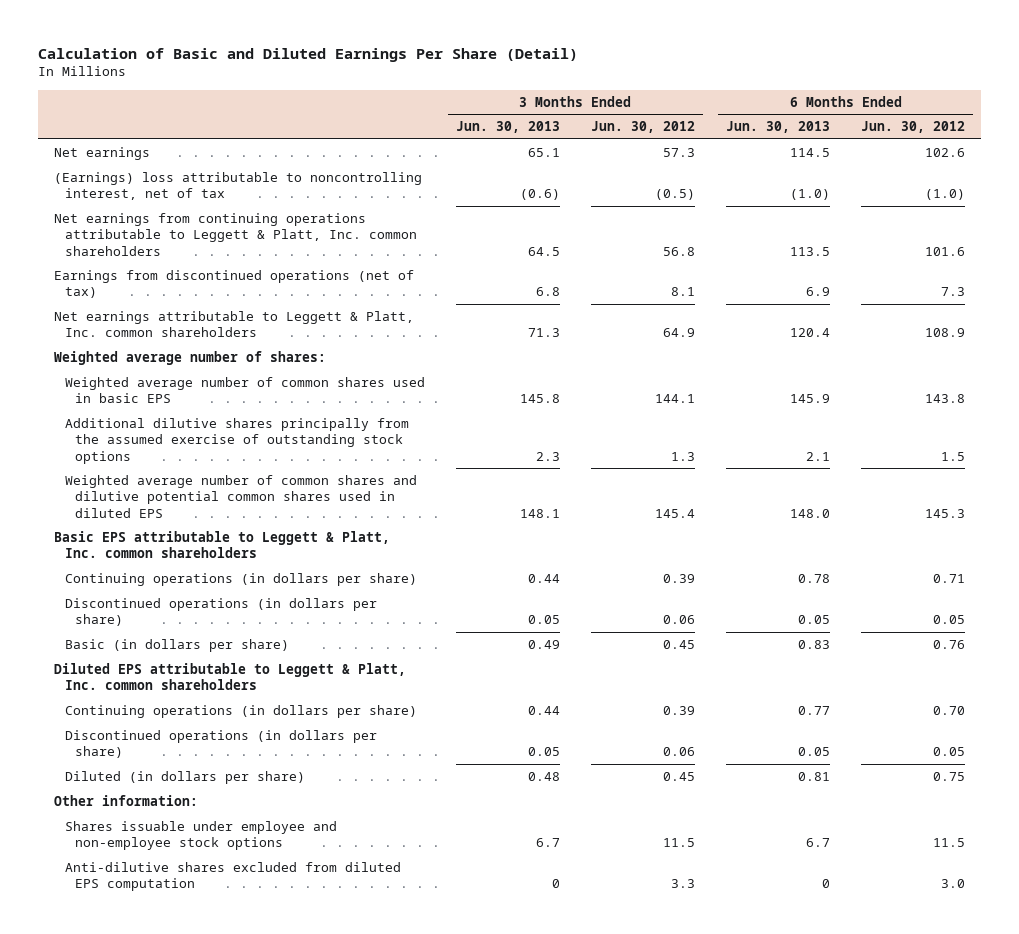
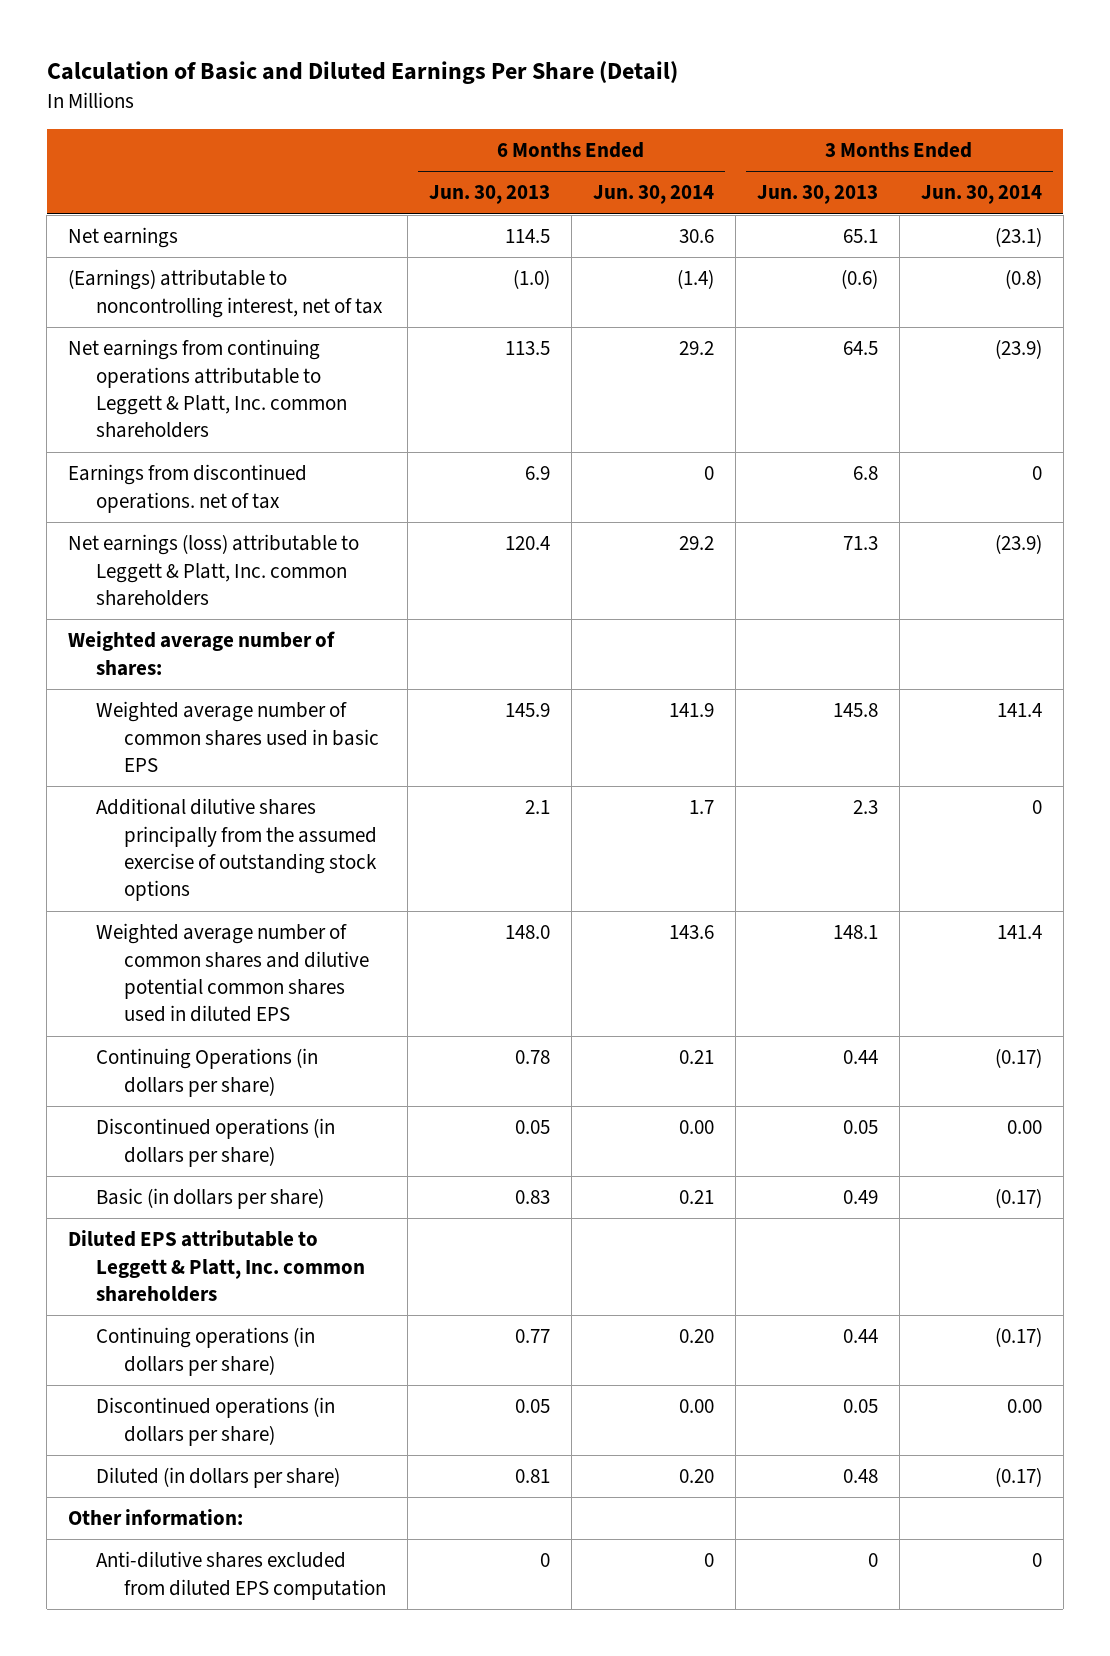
[590,121,695,134] Jun. 30, 2012 -> none
[861,121,966,134] Jun. 30, 2012 -> none
none -> [592,185,714,205] Jun. 30, 2014
none -> [920,185,1042,205] Jun. 30, 2014
[53,172,422,201] (Earnings) loss attributable to noncontrolling interest, net of tax -> [68,269,383,318] (Earnings) attributable to noncontrolling interest, net of tax
[53,270,414,299] Earnings from discontinued operations (net of tax) -> [68,464,308,513] Earnings from discontinued operations. net of tax
[53,311,414,338] Net earnings attributable to Leggett & Platt, Inc. common shareholders -> [68,534,360,606] Net earnings (loss) attributable to Leggett & Platt, Inc. common shareholders
[53,531,390,559] Basic EPS attributable to Leggett & Platt, Inc. common shareholders -> none
[64,573,417,587] Continuing operations (in dollars per share) -> [95,1048,318,1097] Continuing Operations (in dollars per share)
[64,821,337,851] Shares issuable under employee and non-employee stock options -> none

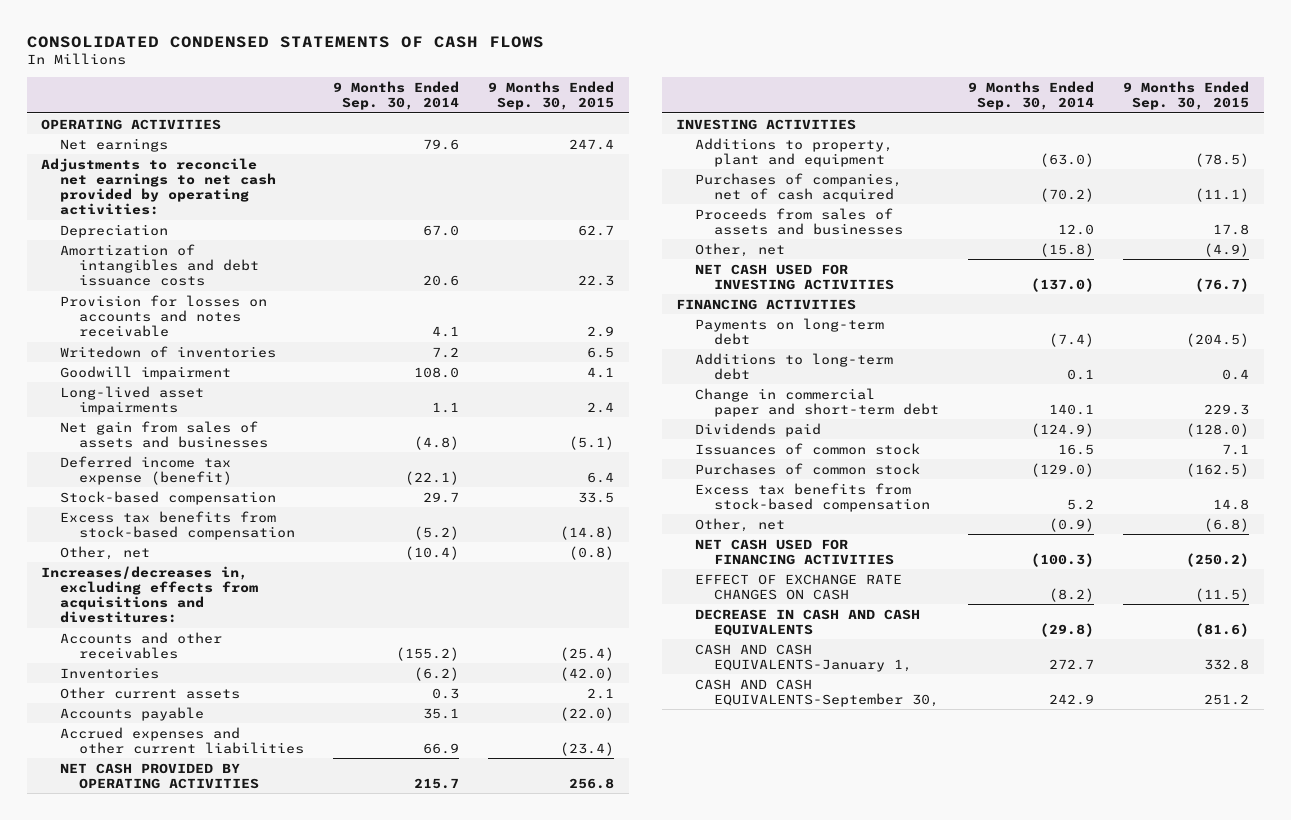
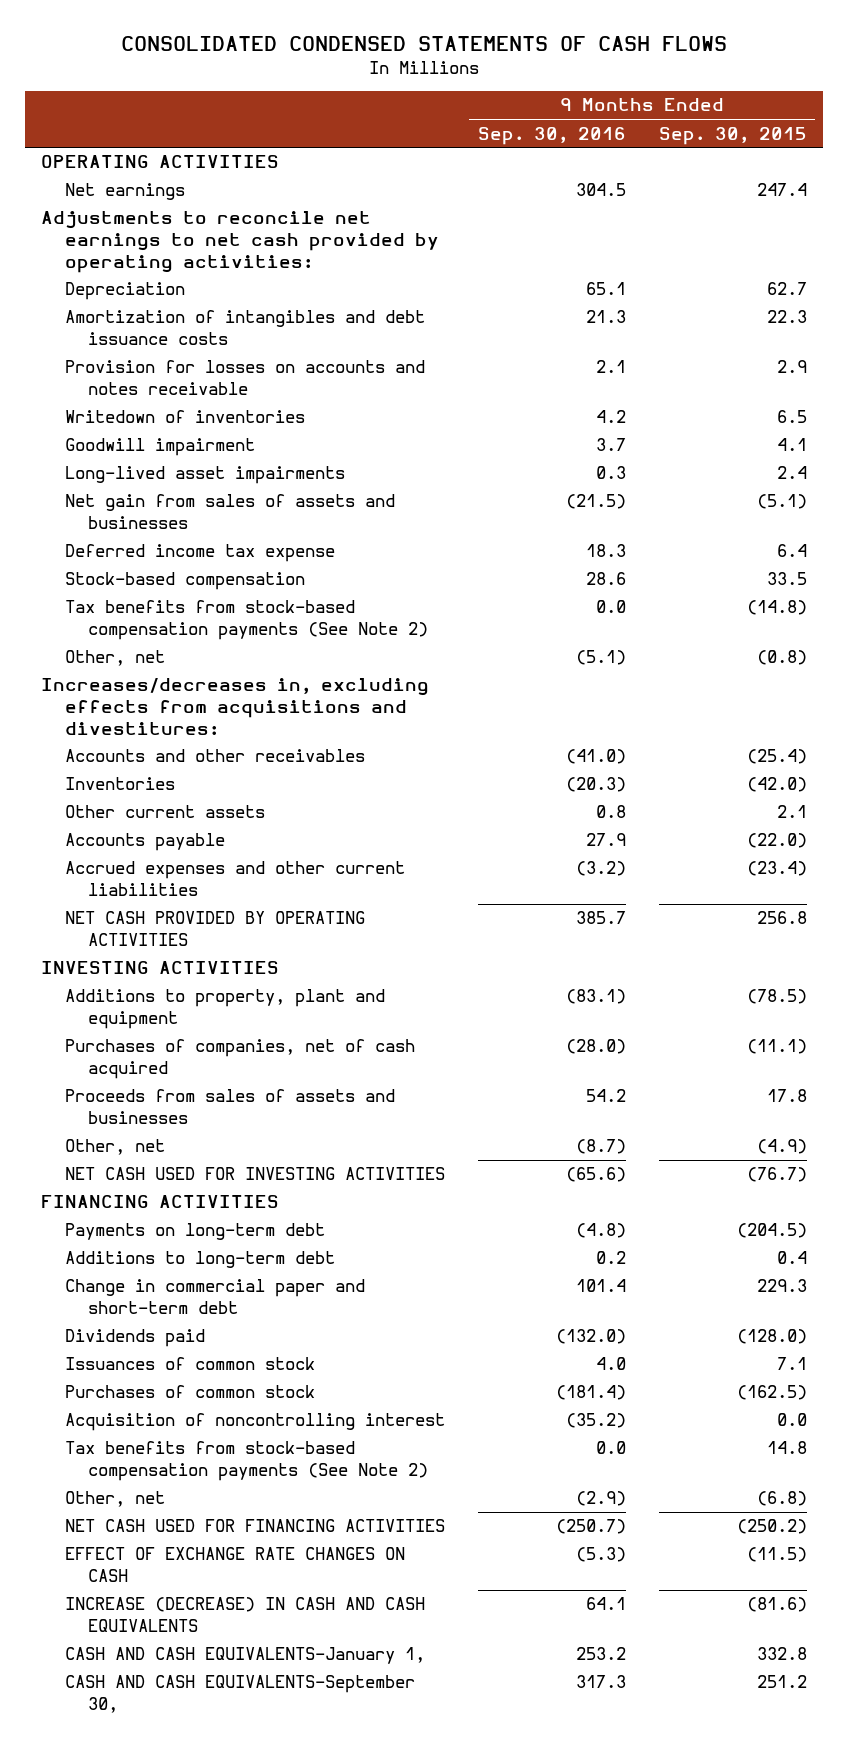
[333,80,460,111] 9 Months Ended Sep. 30, 2014 -> none
none -> [477,126,626,145] Sep. 30, 2016
[60,455,232,485] Deferred income tax expense (benefit) -> [64,544,335,563] Deferred income tax expense
[60,510,295,540] Excess tax benefits from stock-based compensation -> [64,600,429,640] Tax benefits from stock-based compensation payments (See Note 2)
none -> [64,1413,445,1432] Acquisition of noncontrolling interest
[695,482,930,512] Excess tax benefits from stock-based compensation -> [64,1441,429,1481] Tax benefits from stock-based compensation payments (See Note 2)
[695,608,921,636] DECREASE IN CASH AND CASH EQUIVALENTS -> [64,1597,425,1632] INCREASE (DECREASE) IN CASH AND CASH EQUIVALENTS

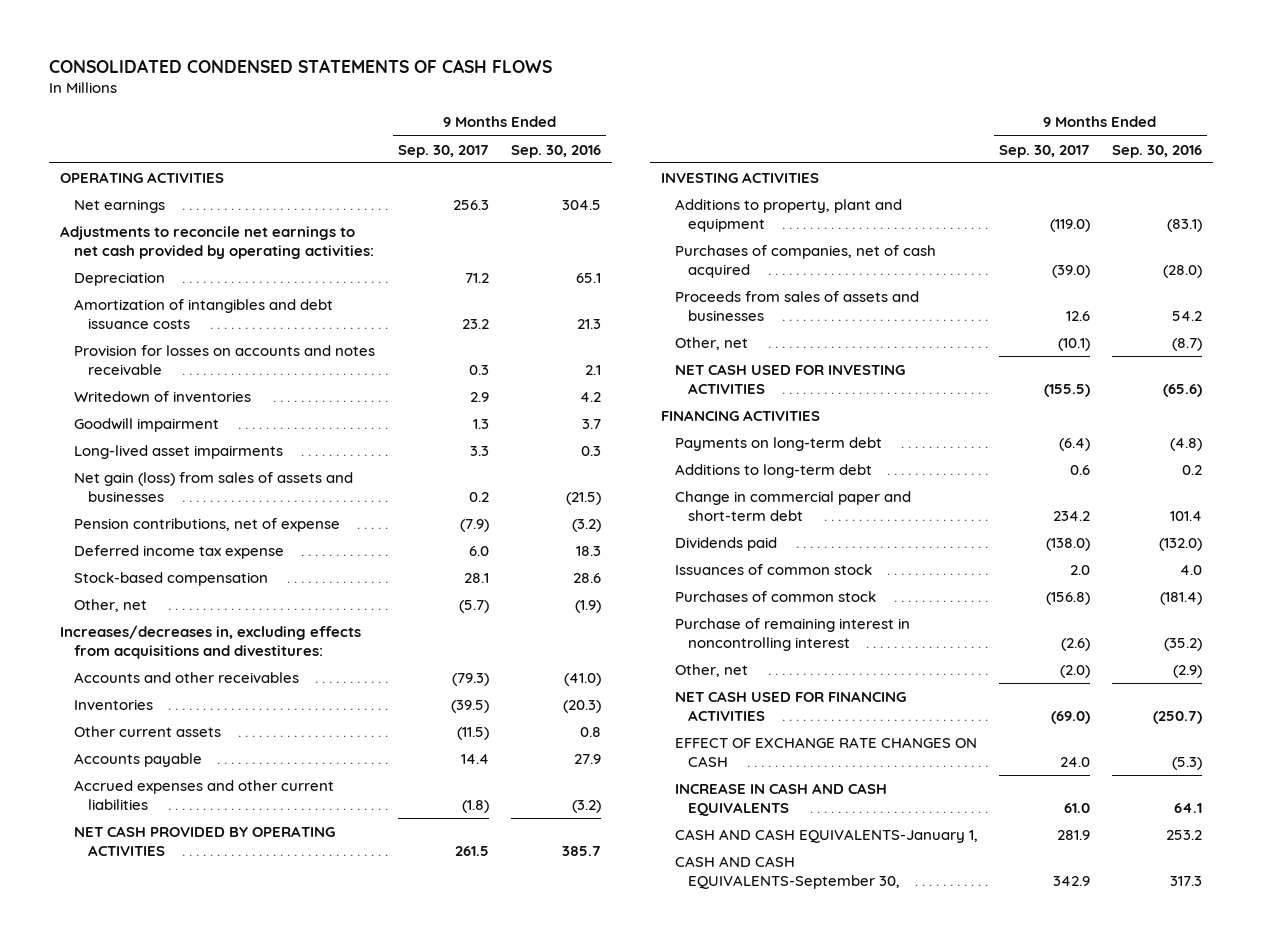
[658,126,807,145] Sep. 30, 2015 -> none
none -> [398,144,490,158] Sep. 30, 2017
[64,494,395,529] Net gain from sales of assets and businesses -> [73,471,353,503] Net gain (loss) from sales of assets and businesses
none -> [73,517,340,532] Pension contributions, net of expense
[64,600,429,640] Tax benefits from stock-based compensation payments (See Note 2) -> none
[575,650,626,666] (5.1) -> [574,599,601,613] (1.9)
[64,1441,429,1481] Tax benefits from stock-based compensation payments (See Note 2) -> none
[64,1413,445,1432] Acquisition of noncontrolling interest -> [674,617,910,652] Purchase of remaining interest in noncontrolling interest
[64,1597,425,1632] INCREASE (DECREASE) IN CASH AND CASH EQUIVALENTS -> [674,782,887,817] INCREASE IN CASH AND CASH EQUIVALENTS

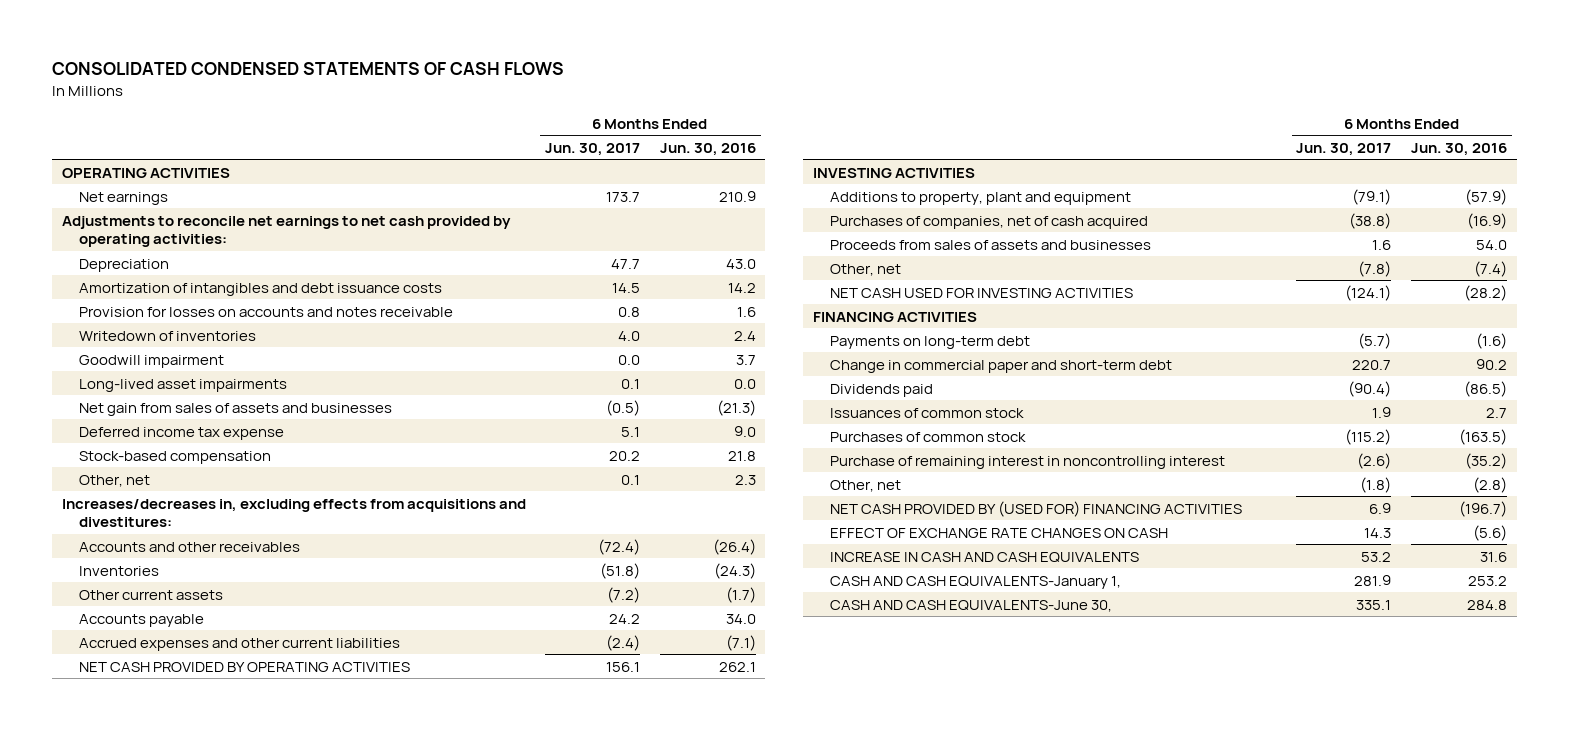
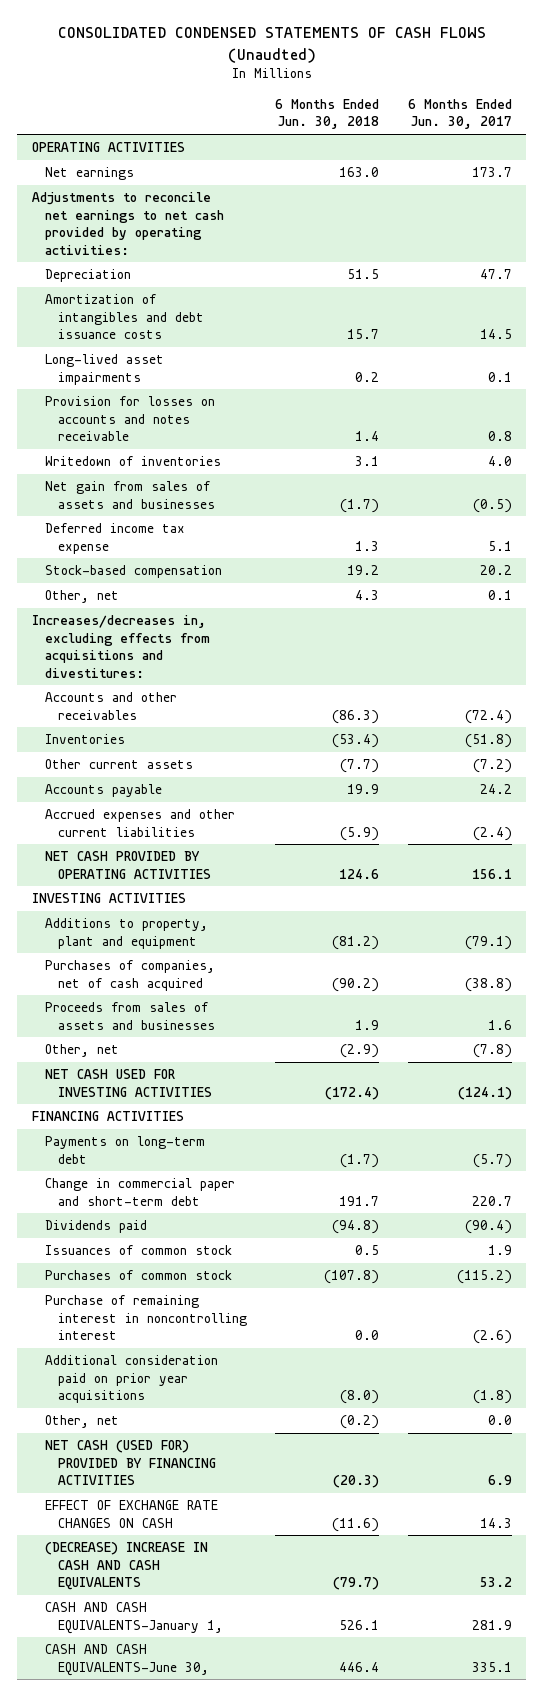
[51,62,564,76] CONSOLIDATED CONDENSED STATEMENTS OF CASH FLOWS -> [57,27,486,63] CONSOLIDATED CONDENSED STATEMENTS OF CASH FLOWS (Unaudted)
[659,142,756,156] Jun. 30, 2016 -> none
none -> [275,98,380,130] 6 Months Ended Jun. 30, 2018
[78,378,287,392] Long-lived asset impairments -> [44,354,164,385] Long-lived asset impairments
[78,354,224,368] Goodwill impairment -> none
none -> [44,1355,218,1404] Additional consideration paid on prior year acquisitions
[1360,476,1392,493] (1.8) -> [487,1415,512,1426] 0.0
[829,500,1242,517] NET CASH PROVIDED BY (USED FOR) FINANCING ACTIVITIES -> [44,1440,216,1486] NET CASH (USED FOR) PROVIDED BY FINANCING ACTIVITIES
[829,551,1139,563] INCREASE IN CASH AND CASH EQUIVALENTS -> [44,1542,208,1591] (DECREASE) INCREASE IN CASH AND CASH EQUIVALENTS

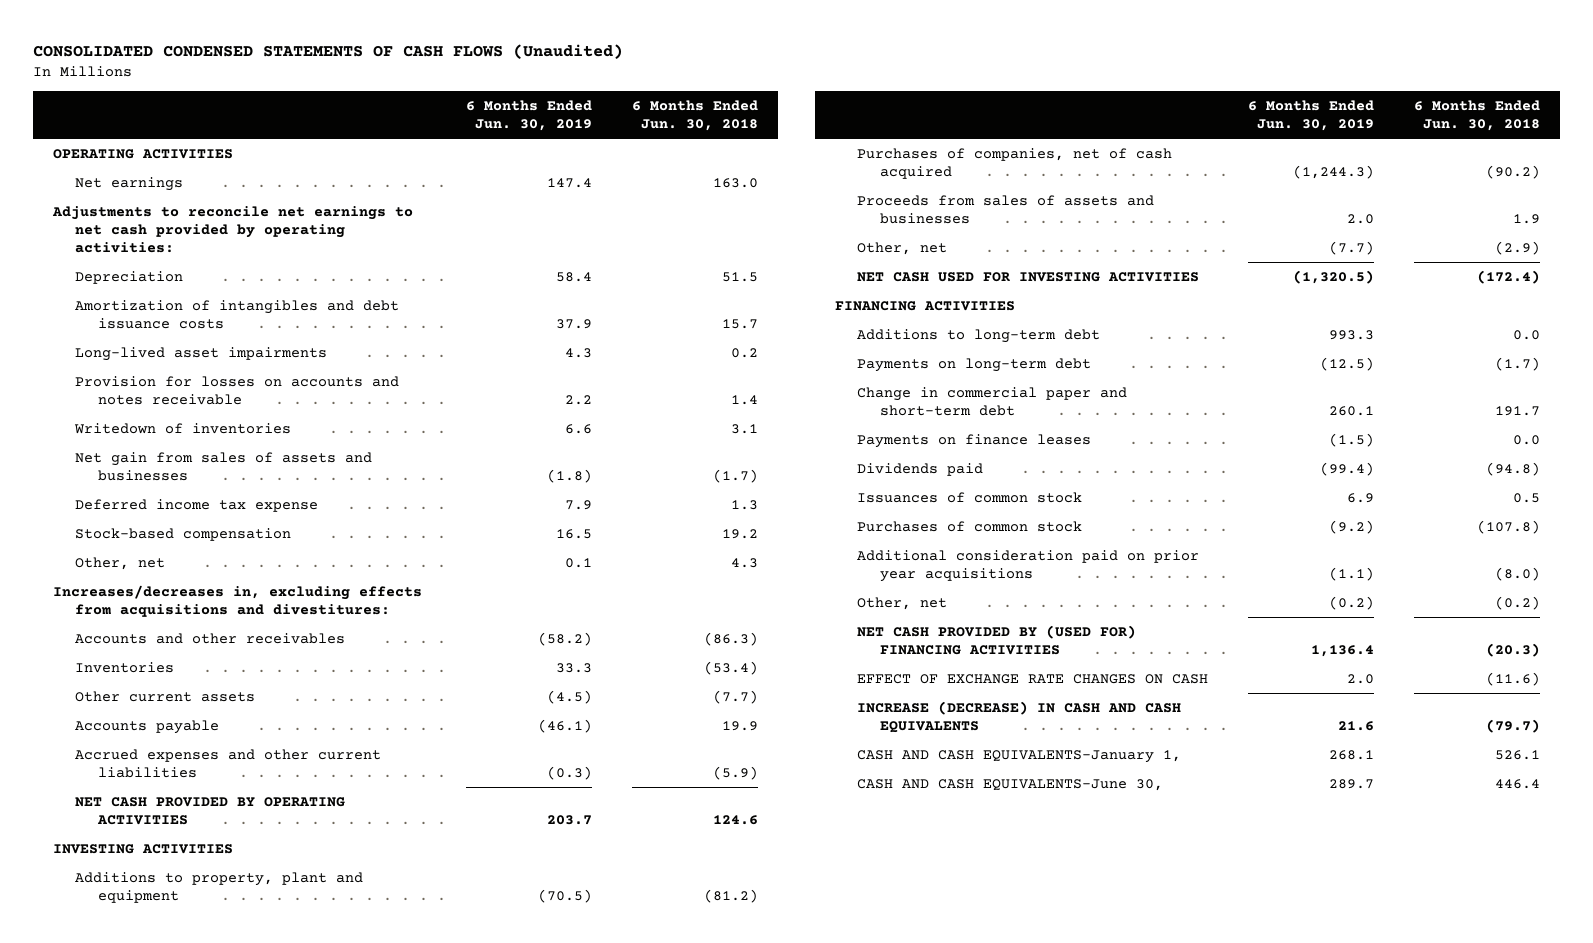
[57,27,486,63] CONSOLIDATED CONDENSED STATEMENTS OF CASH FLOWS (Unaudted) -> [33,44,624,60] CONSOLIDATED CONDENSED STATEMENTS OF CASH FLOWS (Unaudited)
[407,98,512,130] 6 Months Ended Jun. 30, 2017 -> none
none -> [466,100,593,132] 6 Months Ended Jun. 30, 2019
none -> [857,328,1101,343] Additions to long-term debt
none -> [857,433,1092,448] Payments on finance leases
[44,1295,247,1341] Purchase of remaining interest in noncontrolling interest -> none
[44,1440,216,1486] NET CASH (USED FOR) PROVIDED BY FINANCING ACTIVITIES -> [857,624,1137,655] NET CASH PROVIDED BY (USED FOR) FINANCING ACTIVITIES
[44,1542,208,1591] (DECREASE) INCREASE IN CASH AND CASH EQUIVALENTS -> [857,700,1182,733] INCREASE (DECREASE) IN CASH AND CASH EQUIVALENTS

